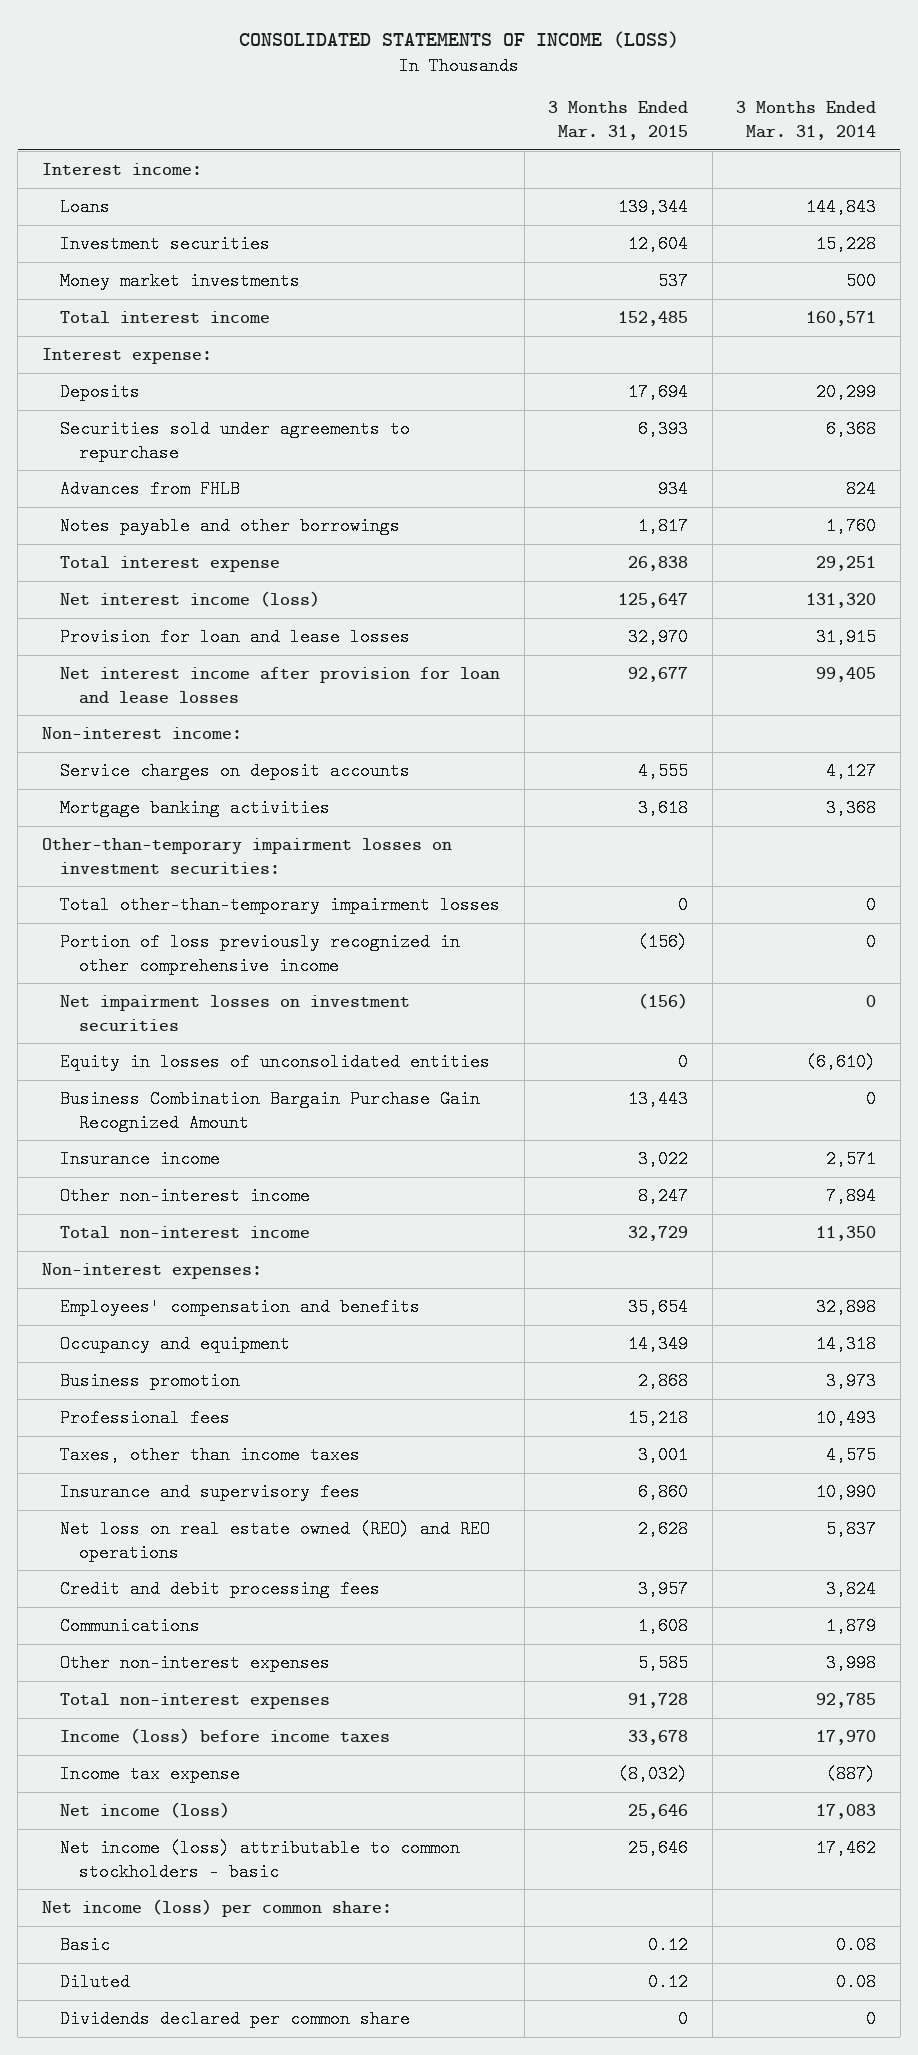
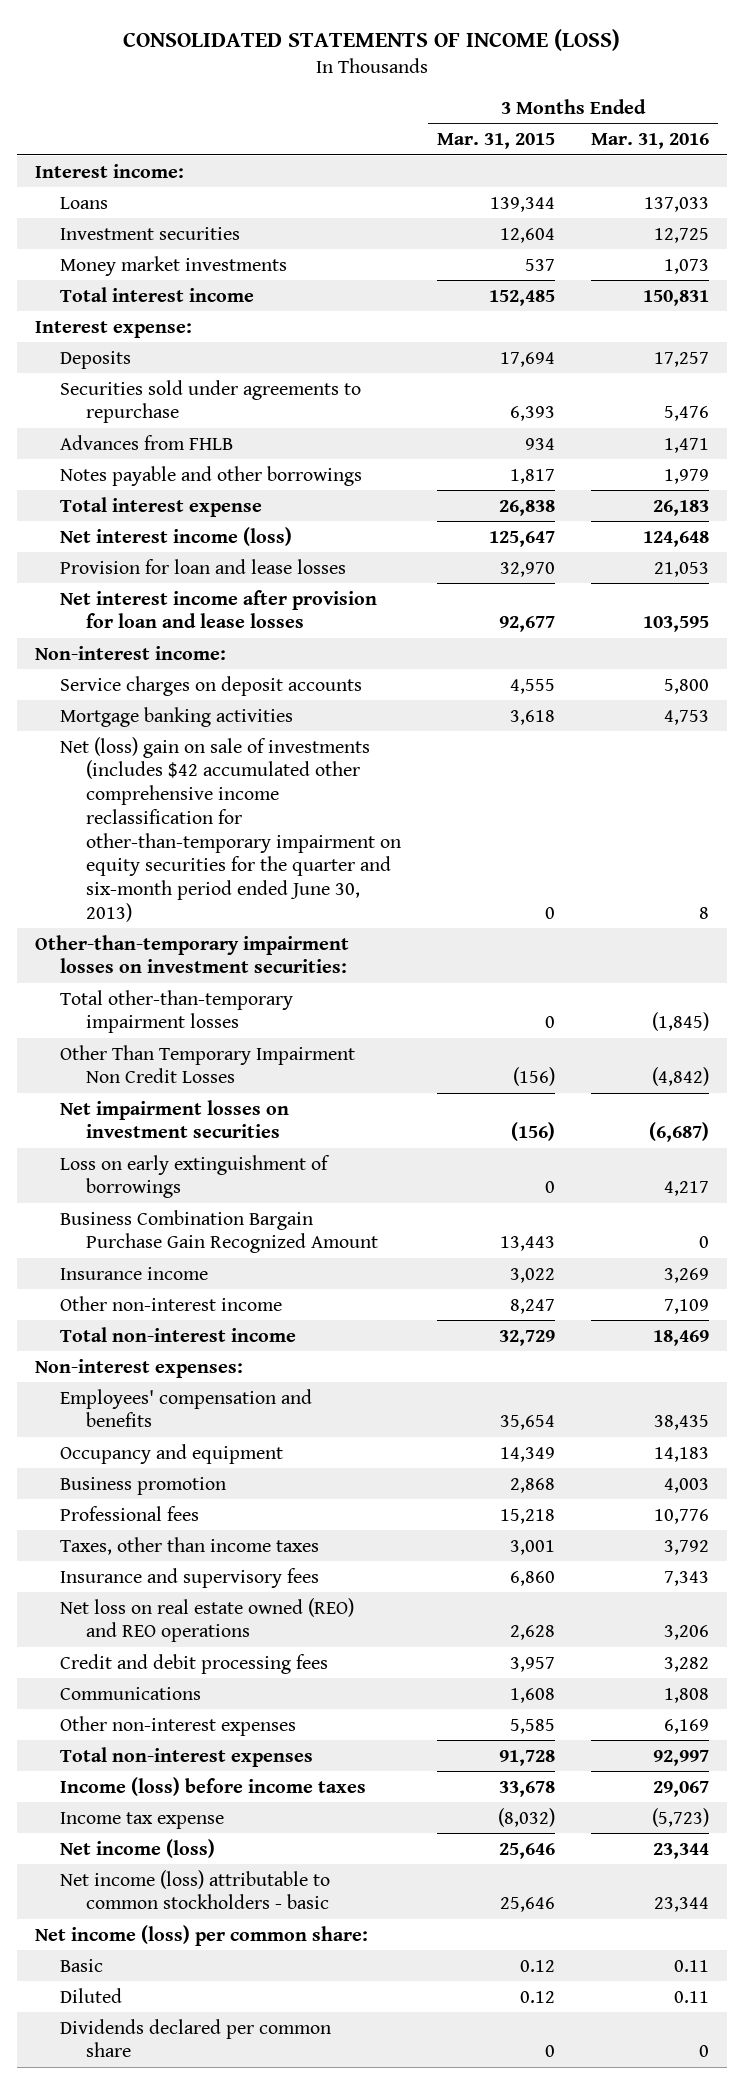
[736,101,877,141] 3 Months Ended Mar. 31, 2014 -> none
none -> [590,133,709,150] Mar. 31, 2016
none -> [60,736,401,922] Net (loss) gain on sale of investments (includes $42 accumulated other comprehensive income reclassification for other-than-temporary impairment on equity securities for the quarter and six-month period ended June 30, 2013)
[60,932,461,975] Portion of loss previously recognized in other comprehensive income -> [60,1044,356,1084] Other Than Temporary Impairment Non Credit Losses
[60,1052,491,1071] Equity in losses of unconsolidated entities -> none
none -> [60,1154,331,1199] Loss on early extinguishment of borrowings

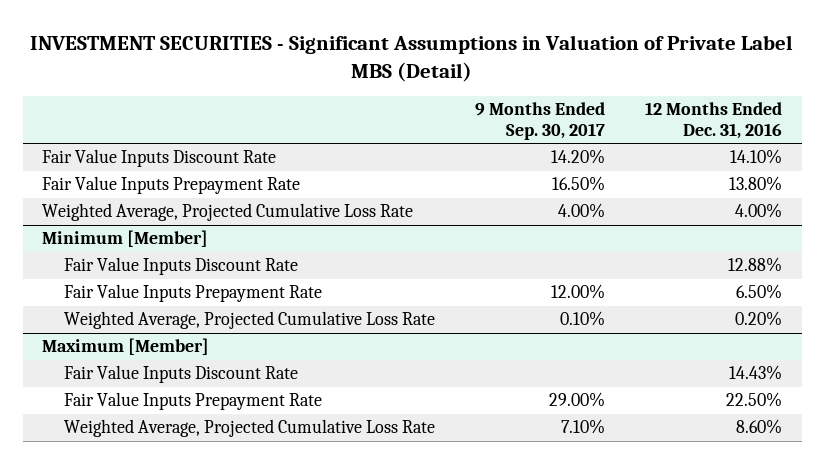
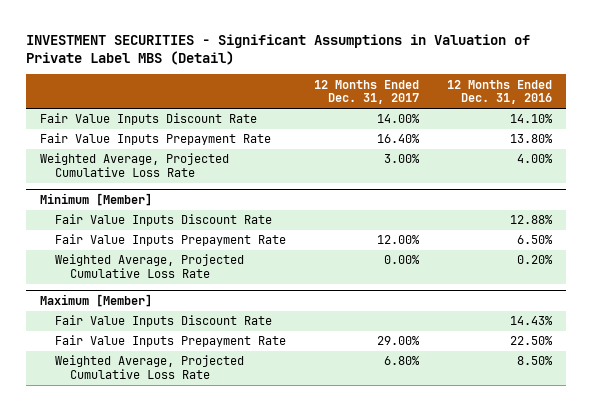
[475,102,606,140] 9 Months Ended Sep. 30, 2017 -> none
none -> [314,79,420,105] 12 Months Ended Dec. 31, 2017
[735,419,782,435] 8.60% -> [517,356,554,366] 8.50%

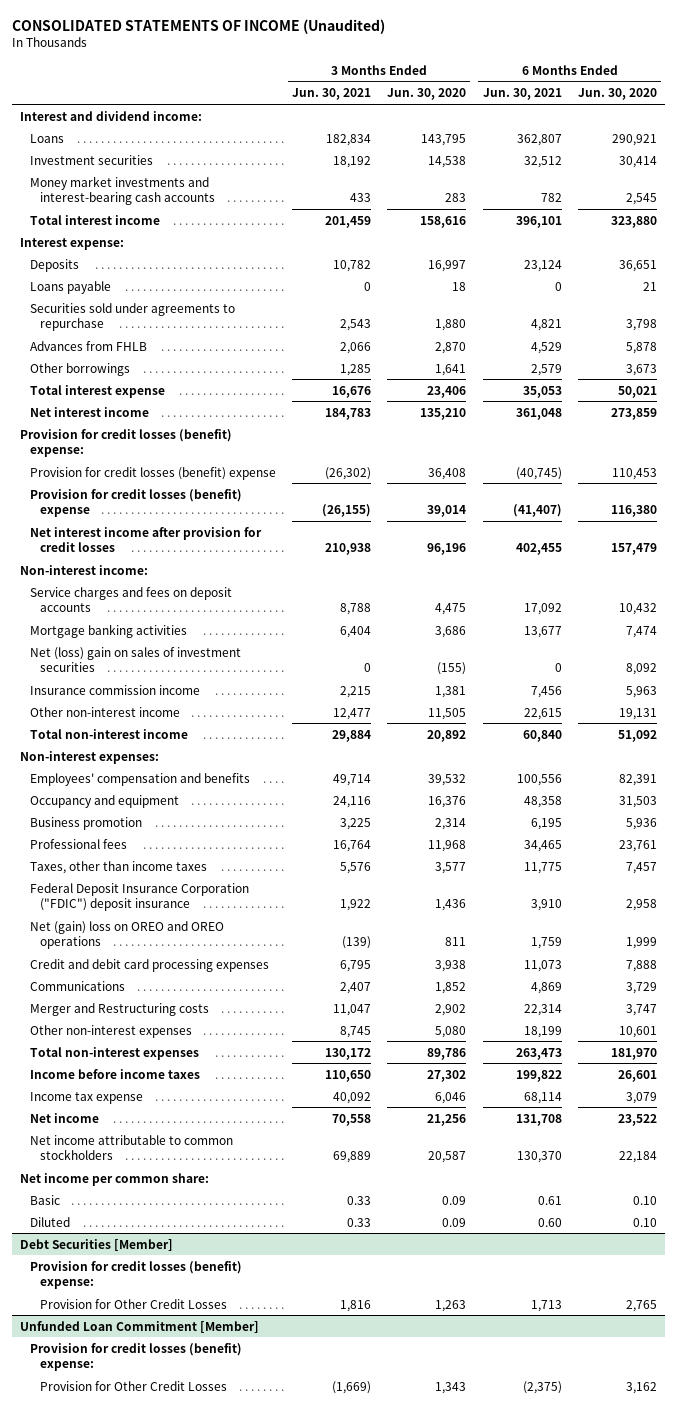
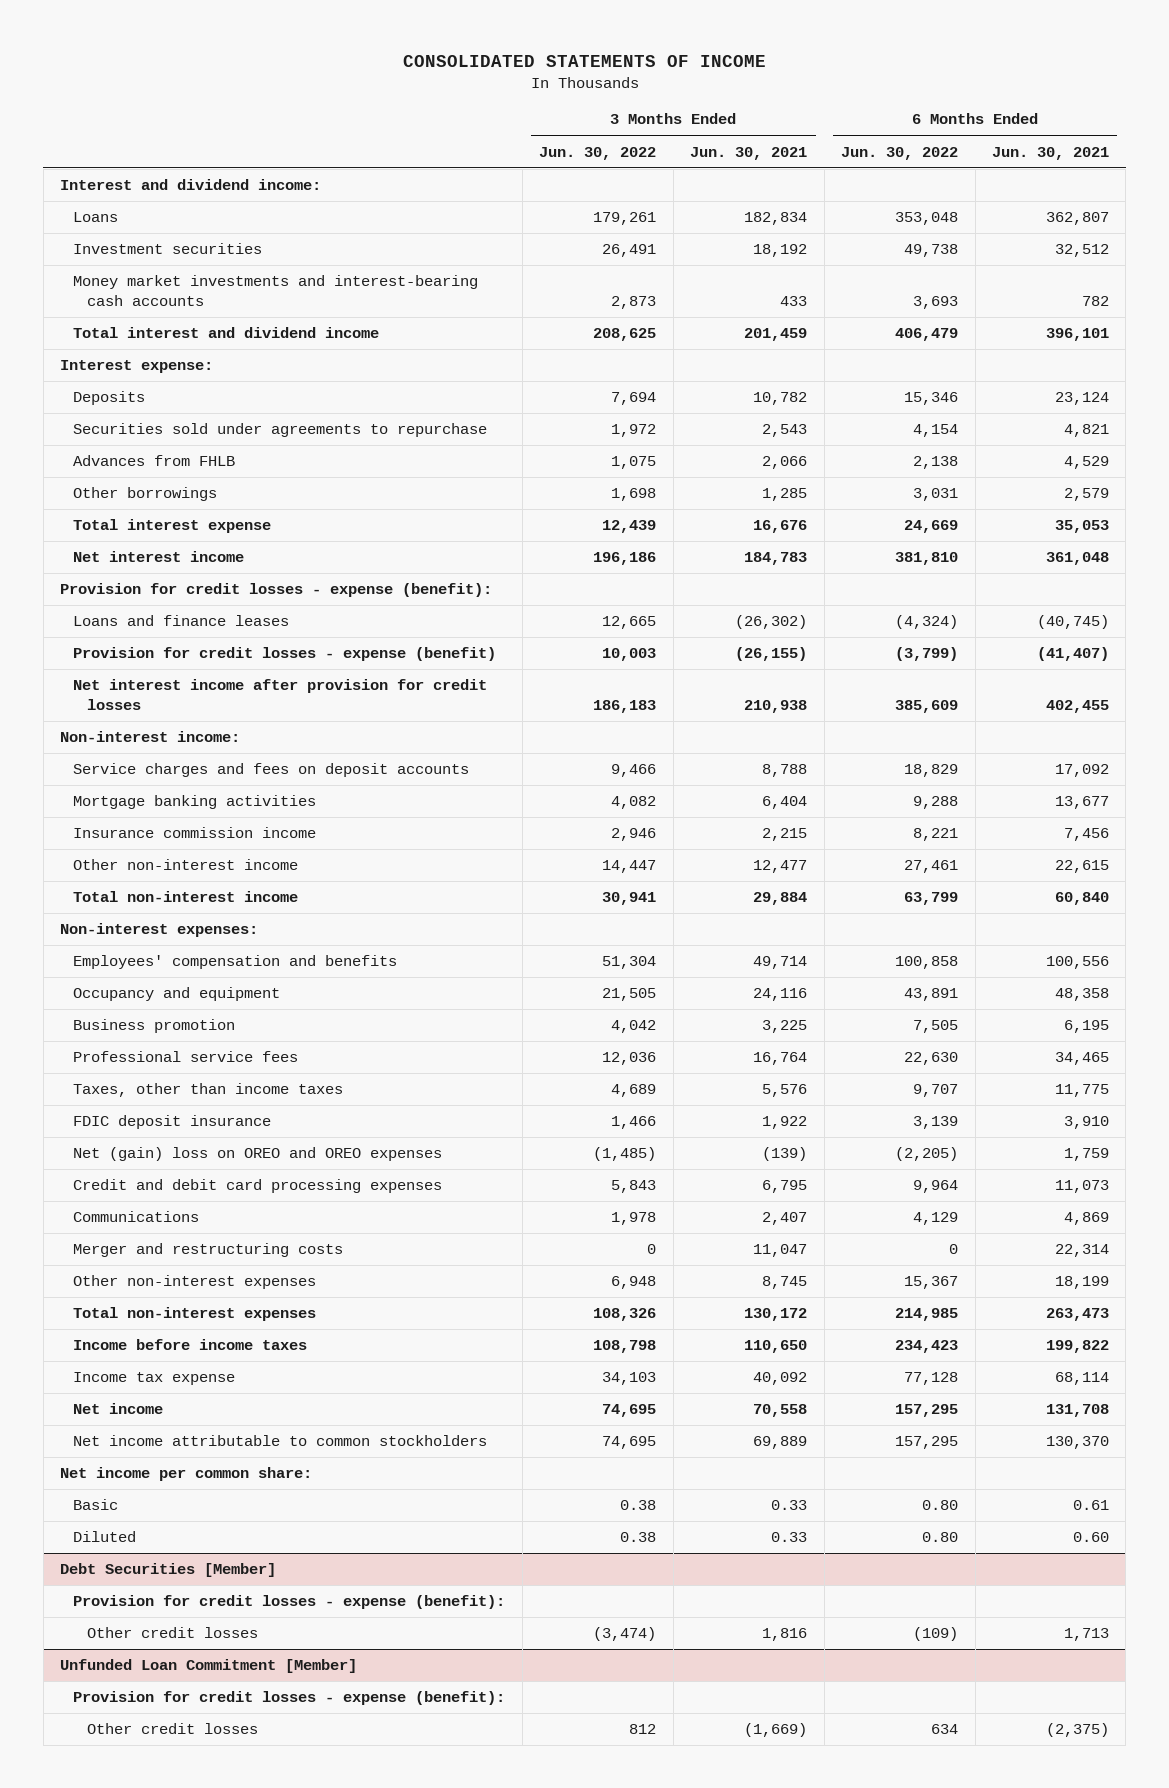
[11,18,385,34] CONSOLIDATED STATEMENTS OF INCOME (Unaudited) -> [402,55,766,68] CONSOLIDATED STATEMENTS OF INCOME
[387,88,467,101] Jun. 30, 2020 -> none
[577,88,657,101] Jun. 30, 2020 -> none
none -> [539,146,657,160] Jun. 30, 2022
none -> [841,146,959,160] Jun. 30, 2022
[29,214,160,225] Total interest income -> [73,327,380,339] Total interest and dividend income
[29,280,111,294] Loans payable -> none
[20,428,233,457] Provision for credit losses (benefit) expense: -> [60,583,493,598] Provision for credit losses - expense (benefit):
[29,466,276,480] Provision for credit losses (benefit) expense -> [73,615,290,627] Loans and finance leases
[29,488,242,517] Provision for credit losses (benefit) expense -> [73,647,497,662] Provision for credit losses - expense (benefit)
[29,646,241,672] Net (loss) gain on sales of investment securities -> none
[29,838,127,849] Professional fees -> [73,1051,299,1063] Professional service fees
[29,882,249,911] Federal Deposit Insurance Corporation ("FDIC") deposit insurance -> [73,1115,272,1130] FDIC deposit insurance
[29,920,224,949] Net (gain) loss on OREO and OREO operations -> [73,1147,443,1162] Net (gain) loss on OREO and OREO expenses
[29,1002,209,1016] Merger and Restructuring costs -> [73,1243,344,1258] Merger and restructuring costs
[29,1260,242,1289] Provision for credit losses (benefit) expense: -> [73,1595,506,1610] Provision for credit losses - expense (benefit):
[39,1298,227,1309] Provision for Other Credit Losses -> [86,1627,258,1639] Other credit losses
[29,1342,242,1371] Provision for credit losses (benefit) expense: -> [73,1691,506,1706] Provision for credit losses - expense (benefit):
[39,1380,227,1391] Provision for Other Credit Losses -> [86,1723,258,1735] Other credit losses

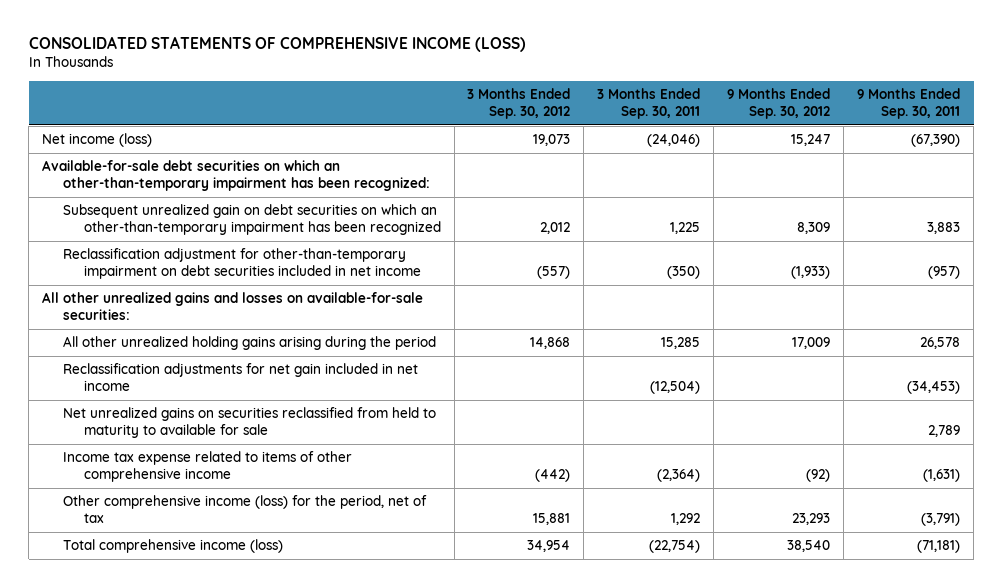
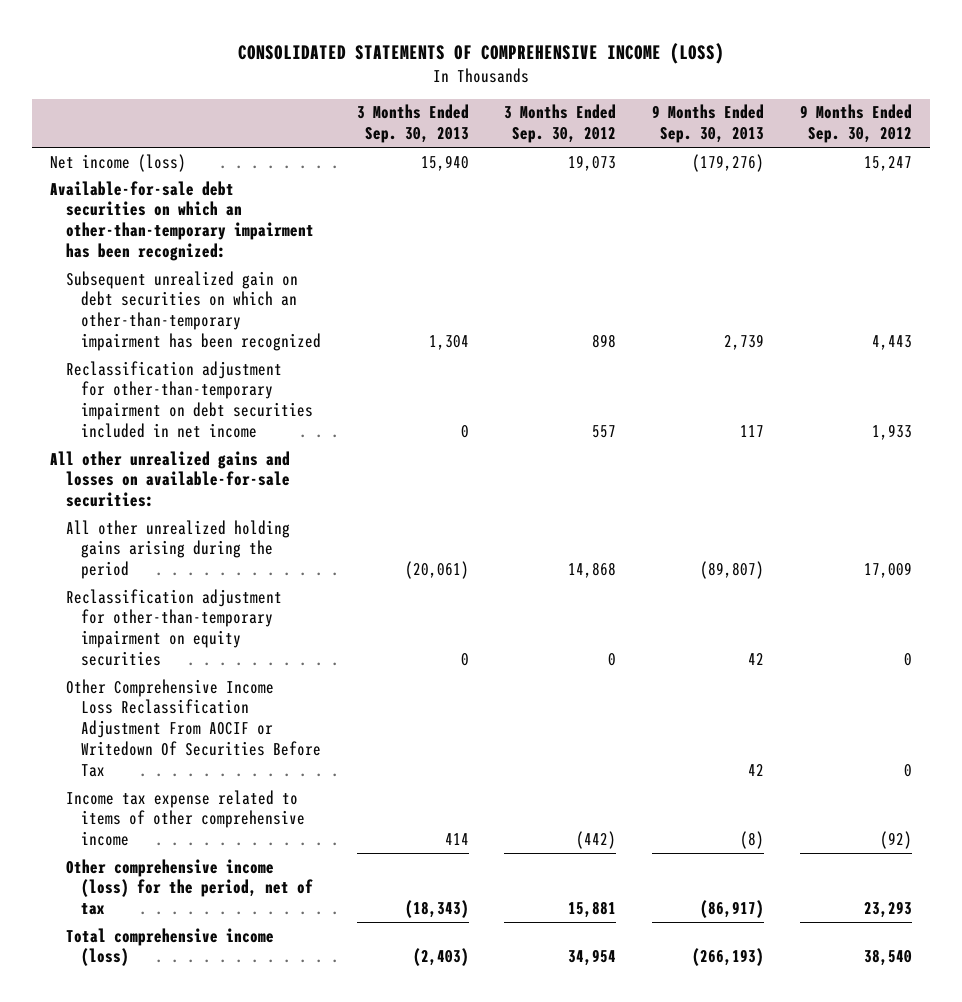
[597,88,701,120] 3 Months Ended Sep. 30, 2011 -> none
[857,88,961,120] 9 Months Ended Sep. 30, 2011 -> none
none -> [356,104,469,144] 3 Months Ended Sep. 30, 2013
none -> [652,104,765,144] 9 Months Ended Sep. 30, 2013
[540,222,571,235] 2,012 -> [592,334,617,349] 898
[797,222,831,235] 8,309 -> [871,335,912,351] 4,443
[537,266,571,280] (557) -> [592,425,617,439] 557
[791,266,831,280] (1,933) -> [871,424,912,441] 1,933
[62,363,418,392] Reclassification adjustments for net gain included in net income -> none
[62,407,436,439] Net unrealized gains on securities reclassified from held to maturity to available for sale -> none
none -> [65,588,282,667] Reclassification adjustment for other-than-temporary impairment on equity securities
none -> [65,678,321,778] Other Comprehensive Income Loss Reclassification Adjustment From AOCIF or Writedown Of Securities Before Tax

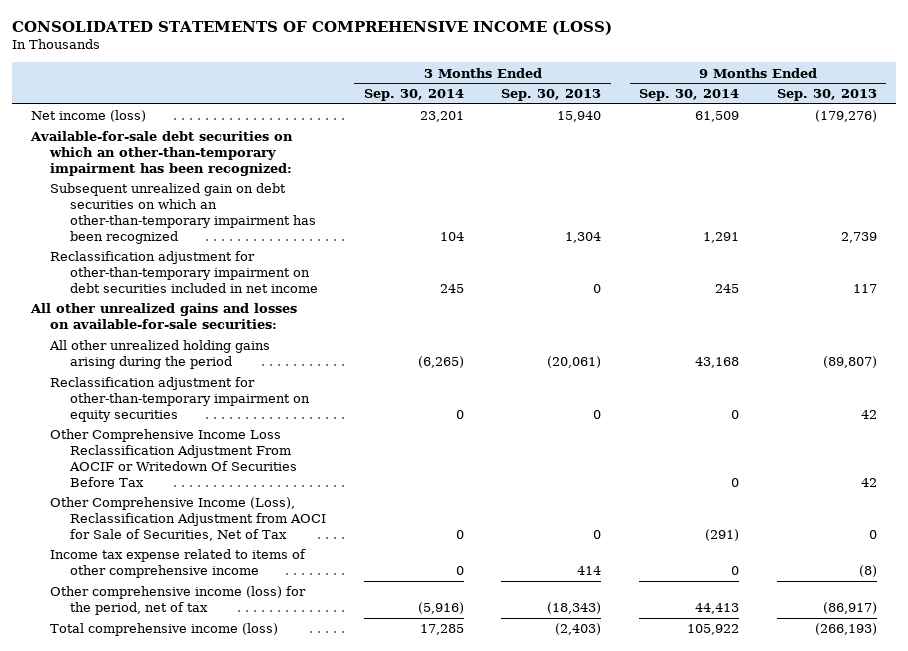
[504,104,617,144] 3 Months Ended Sep. 30, 2012 -> none
[799,104,912,144] 9 Months Ended Sep. 30, 2012 -> none
none -> [363,89,464,102] Sep. 30, 2014
none -> [639,89,740,102] Sep. 30, 2014
none -> [50,497,326,541] Other Comprehensive Income (Loss), Reclassification Adjustment from AOCI for Sale of Securities, Net of Tax

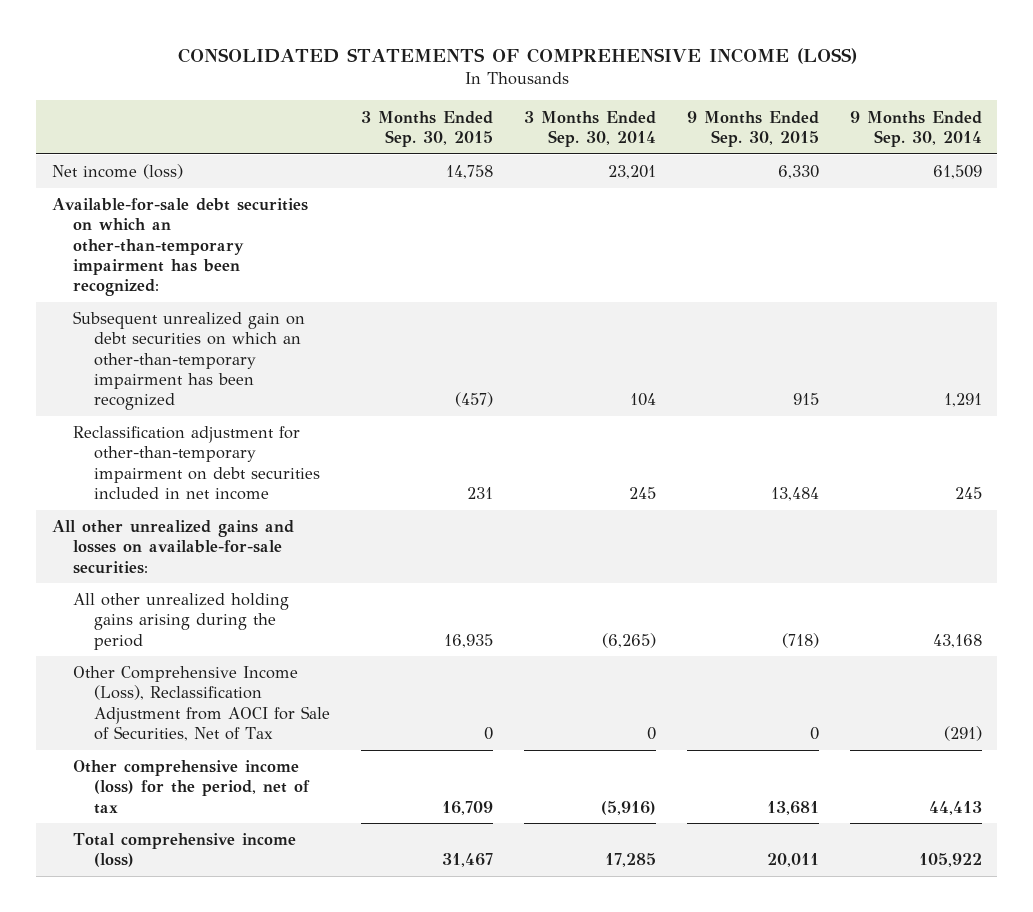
[501,89,602,102] Sep. 30, 2013 -> none
[776,89,877,102] Sep. 30, 2013 -> none
none -> [361,110,494,147] 3 Months Ended Sep. 30, 2015
none -> [686,110,819,147] 9 Months Ended Sep. 30, 2015
[50,377,310,422] Reclassification adjustment for other-than-temporary impairment on equity securities -> none
[50,429,297,487] Other Comprehensive Income Loss Reclassification Adjustment From AOCIF or Writedown Of Securities Before Tax -> none
[50,549,307,578] Income tax expense related to items of other comprehensive income -> none

